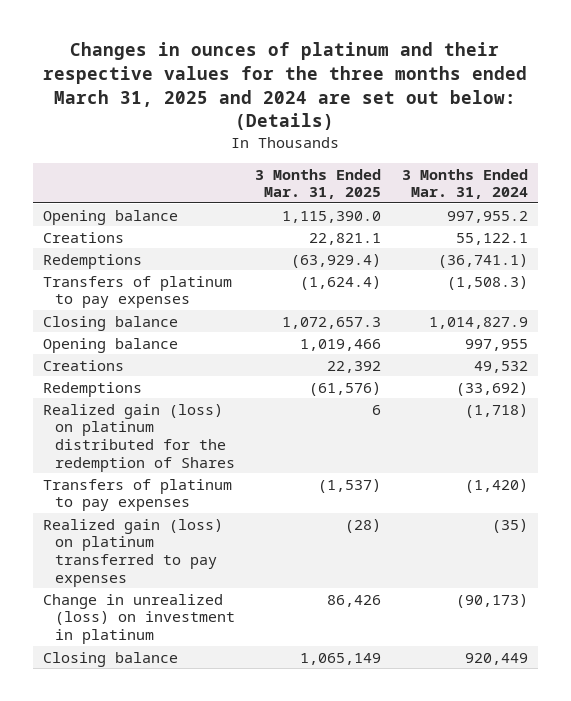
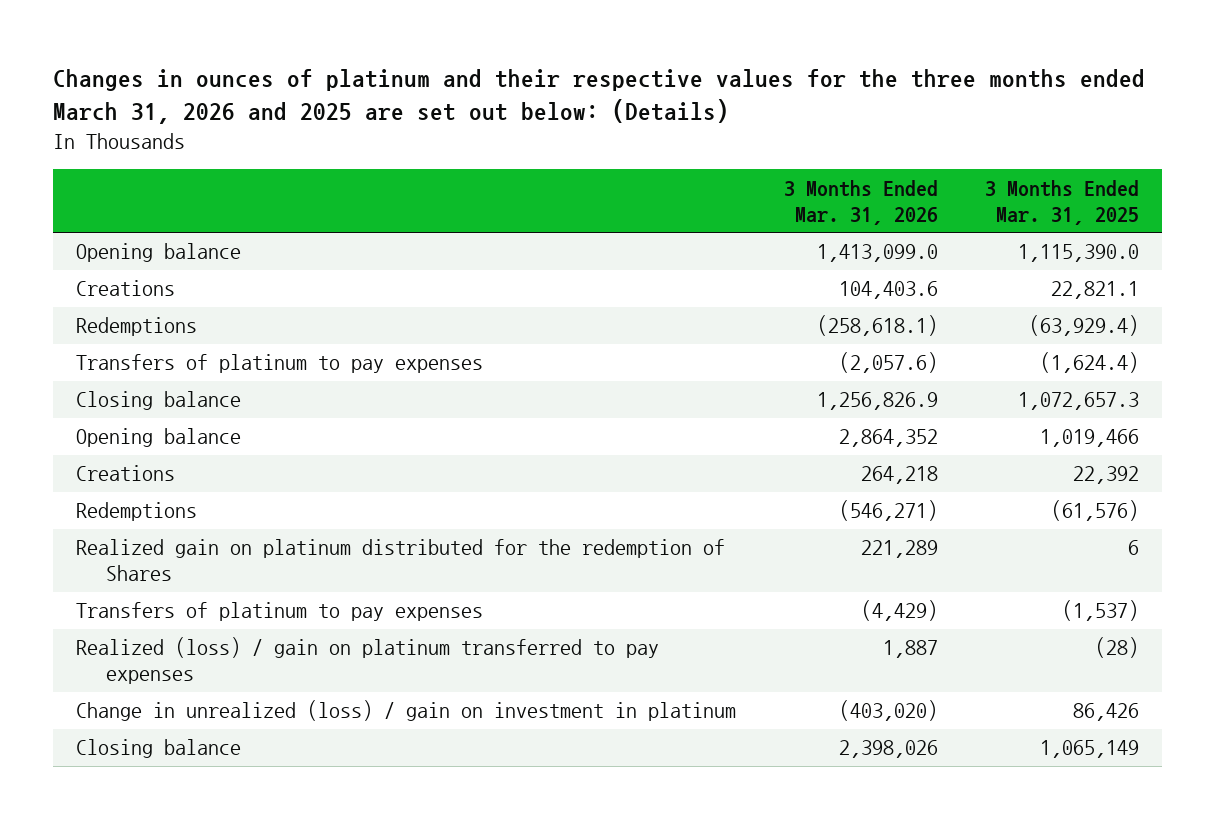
[43,42,528,131] Changes in ounces of platinum and their respective values for the three months ended March 31, 2025 and 2024 are set out below: (Details) -> [52,69,1145,125] Changes in ounces of platinum and their respective values for the three months ended March 31, 2026 and 2025 are set out below: (Details)
[401,168,528,200] 3 Months Ended Mar. 31, 2024 -> none
none -> [783,179,938,225] 3 Months Ended Mar. 31, 2026
[42,403,235,472] Realized gain (loss) on platinum distributed for the redemption of Shares -> [76,539,726,582] Realized gain on platinum distributed for the redemption of Shares
[42,518,223,587] Realized gain (loss) on platinum transferred to pay expenses -> [76,637,660,685] Realized (loss) / gain on platinum transferred to pay expenses
[42,593,235,644] Change in unrealized (loss) on investment in platinum -> [76,700,737,722] Change in unrealized (loss) / gain on investment in platinum

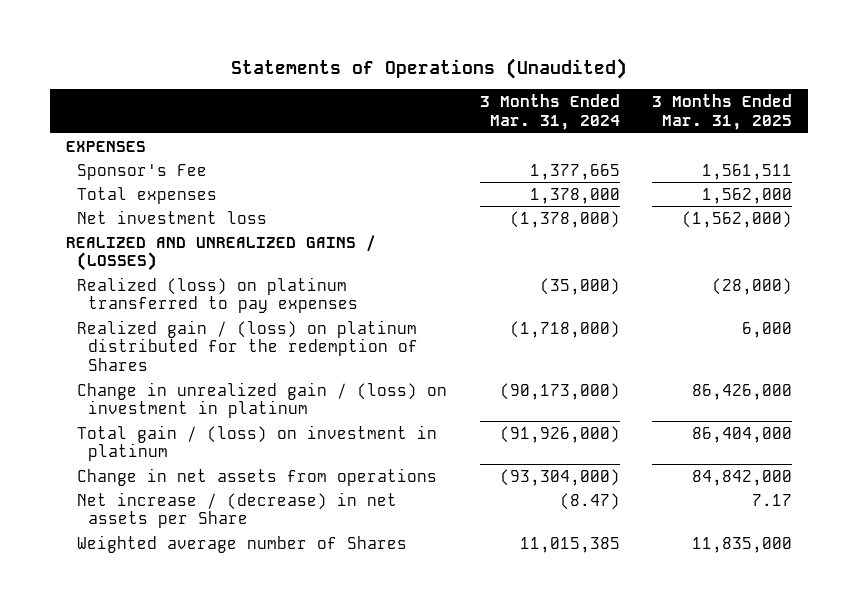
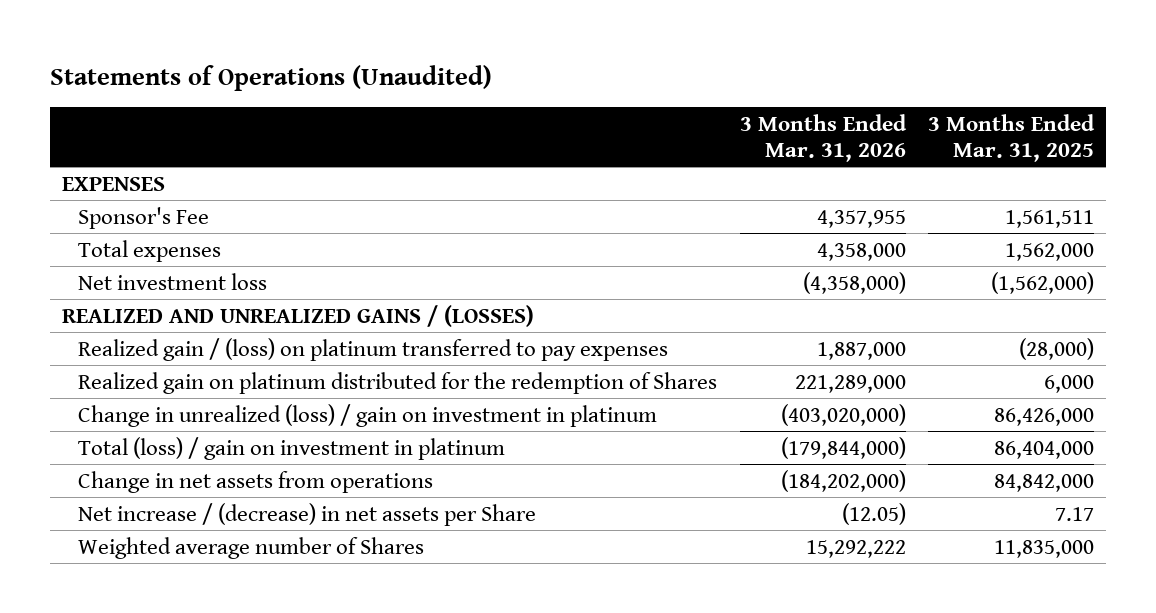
[479,94,620,130] 3 Months Ended Mar. 31, 2024 -> none
none -> [739,113,907,162] 3 Months Ended Mar. 31, 2026
[77,276,359,314] Realized (loss) on platinum transferred to pay expenses -> [78,337,669,361] Realized gain / (loss) on platinum transferred to pay expenses
[77,319,419,372] Realized gain / (loss) on platinum distributed for the redemption of Shares -> [78,371,718,394] Realized gain on platinum distributed for the redemption of Shares
[77,381,448,419] Change in unrealized gain / (loss) on investment in platinum -> [78,403,658,427] Change in unrealized (loss) / gain on investment in platinum
[77,424,438,462] Total gain / (loss) on investment in platinum -> [78,436,506,460] Total (loss) / gain on investment in platinum

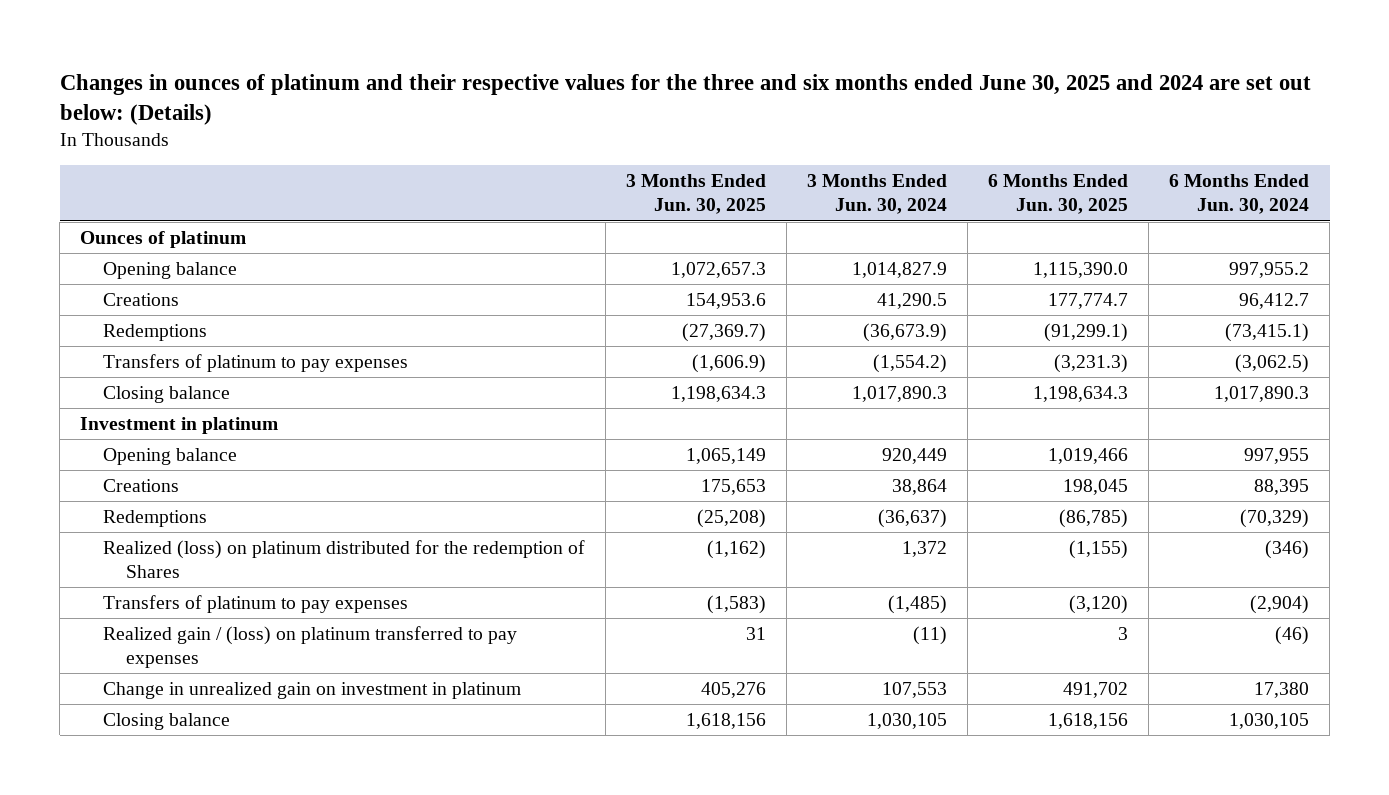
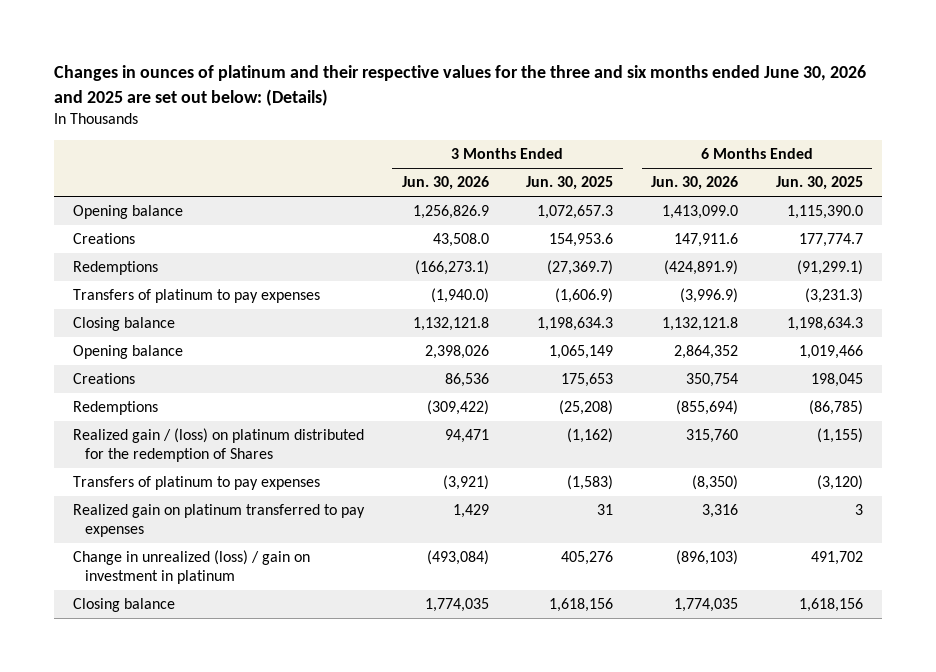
[59,73,1311,125] Changes in ounces of platinum and their respective values for the three and six months ended June 30, 2025 and 2024 are set out below: (Details) -> [53,65,866,106] Changes in ounces of platinum and their respective values for the three and six months ended June 30, 2026 and 2025 are set out below: (Details)
[807,174,948,215] 3 Months Ended Jun. 30, 2024 -> none
[1169,174,1310,215] 6 Months Ended Jun. 30, 2024 -> none
none -> [401,176,489,191] Jun. 30, 2026
none -> [651,176,739,191] Jun. 30, 2026
[80,230,247,248] Ounces of platinum -> none
[80,416,279,434] Investment in platinum -> none
[103,539,586,579] Realized (loss) on platinum distributed for the redemption of Shares -> [72,428,364,462] Realized gain / (loss) on platinum distributed for the redemption of Shares
[103,625,518,669] Realized gain / (loss) on platinum transferred to pay expenses -> [72,504,365,537] Realized gain on platinum transferred to pay expenses
[103,681,522,699] Change in unrealized gain on investment in platinum -> [72,550,310,584] Change in unrealized (loss) / gain on investment in platinum

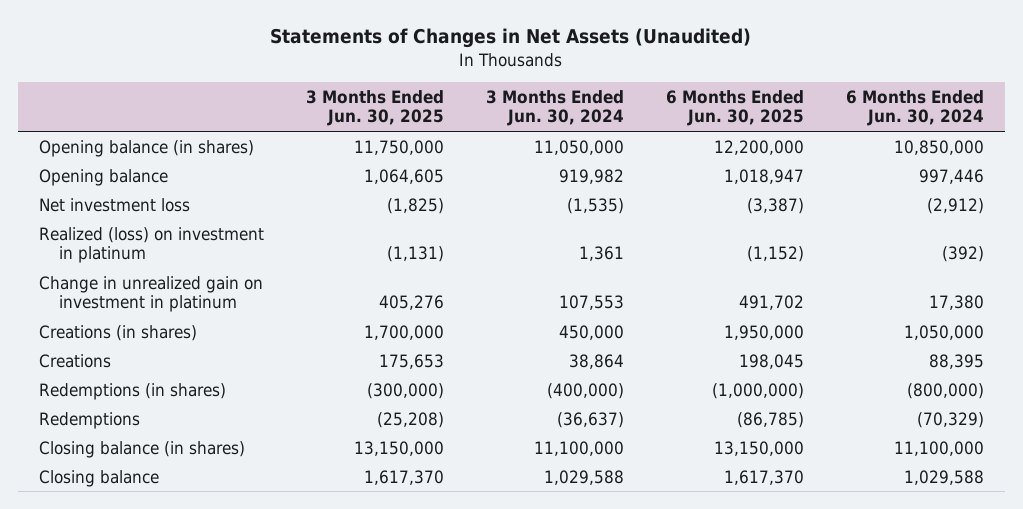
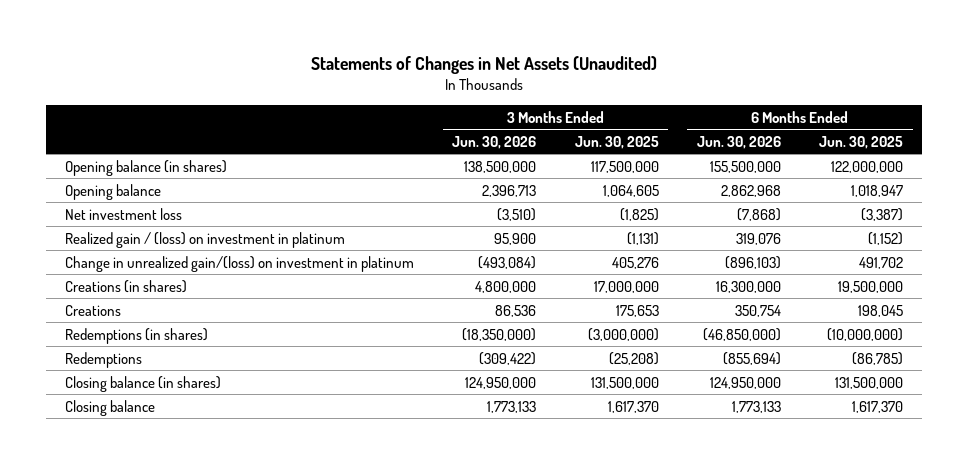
[485,89,624,127] 3 Months Ended Jun. 30, 2024 -> none
[846,89,985,127] 6 Months Ended Jun. 30, 2024 -> none
none -> [452,135,537,149] Jun. 30, 2026
none -> [696,135,781,149] Jun. 30, 2026
[353,139,444,155] 11,750,000 -> [590,160,659,173] 117,500,000
[714,139,805,155] 12,200,000 -> [831,160,904,173] 122,000,000
[38,226,264,264] Realized (loss) on investment in platinum -> [65,231,346,248] Realized gain / (loss) on investment in platinum
[38,275,263,313] Change in unrealized gain on investment in platinum -> [65,255,415,272] Change in unrealized gain/(loss) on investment in platinum
[363,324,444,340] 1,700,000 -> [593,280,659,293] 17,000,000
[724,324,805,340] 1,950,000 -> [838,280,904,293] 19,500,000
[366,382,444,399] (300,000) -> [587,327,659,341] (3,000,000)
[712,382,805,399] (1,000,000) -> [827,327,904,341] (10,000,000)
[353,440,444,456] 13,150,000 -> [590,376,659,389] 131,500,000
[714,440,805,456] 13,150,000 -> [835,376,904,389] 131,500,000

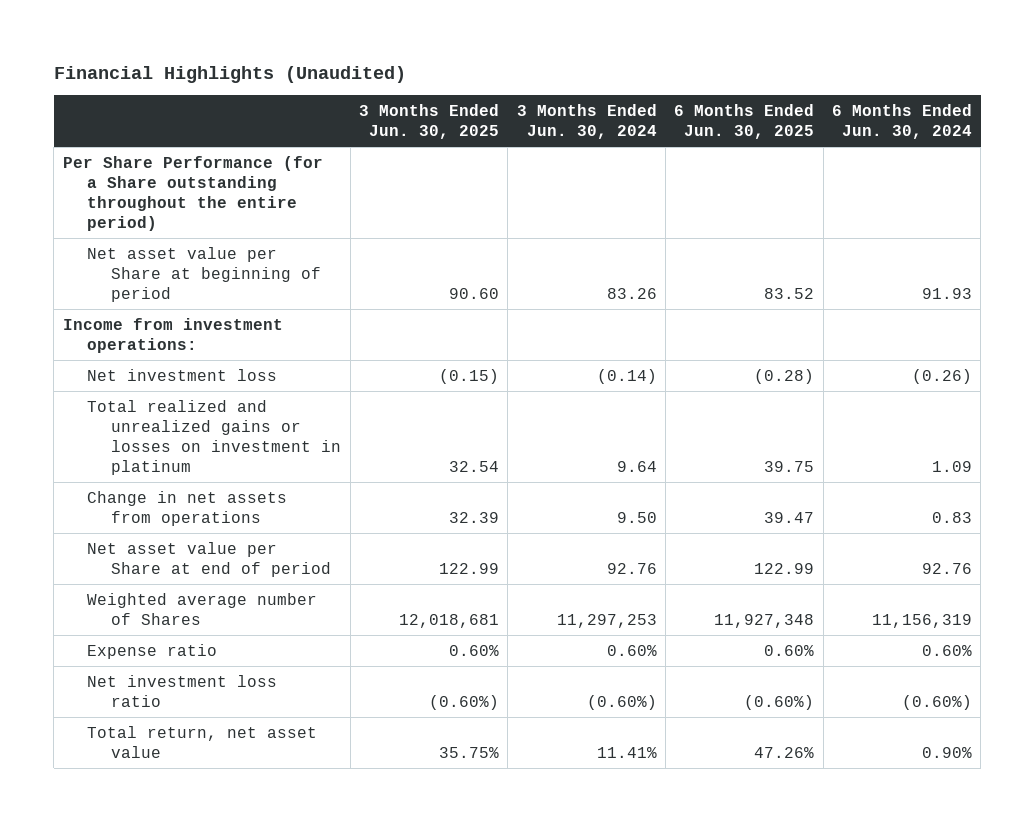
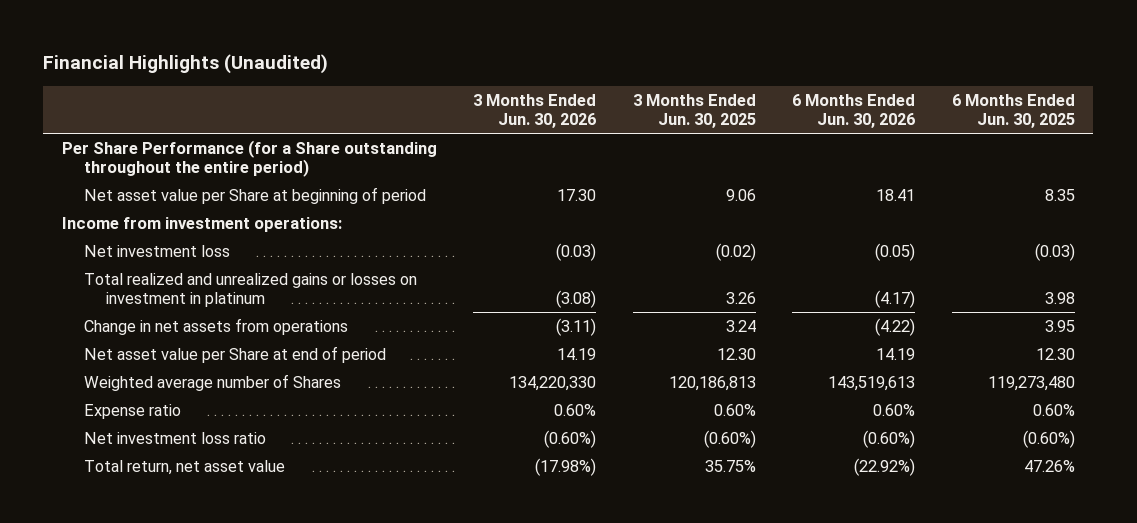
[516,103,657,139] 3 Months Ended Jun. 30, 2024 -> none
[831,103,972,139] 6 Months Ended Jun. 30, 2024 -> none
none -> [473,93,597,129] 3 Months Ended Jun. 30, 2026
none -> [792,93,916,129] 6 Months Ended Jun. 30, 2026
[448,287,499,299] 90.60 -> [725,188,756,201] 9.06
[764,287,815,299] 83.52 -> [1045,188,1076,201] 8.35
[438,368,499,384] (0.15) -> [715,242,756,261] (0.02)
[754,368,815,384] (0.28) -> [1035,242,1076,261] (0.03)
[448,461,499,473] 32.54 -> [725,292,756,305] 3.26
[764,461,815,473] 39.75 -> [1045,292,1076,305] 3.98
[448,511,499,523] 32.39 -> [725,319,756,332] 3.24
[764,511,815,523] 39.47 -> [1045,319,1076,332] 3.95
[438,562,499,574] 122.99 -> [716,347,756,360] 12.30
[754,562,815,574] 122.99 -> [1036,347,1076,360] 12.30
[398,613,499,628] 12,018,681 -> [668,375,756,391] 120,186,813
[714,613,815,628] 11,927,348 -> [988,375,1076,391] 119,273,480

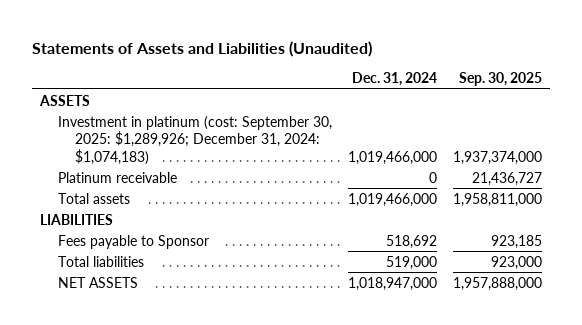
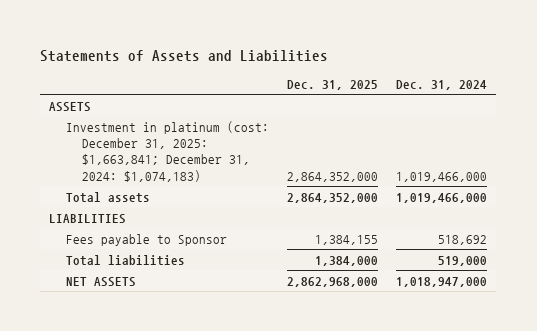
[32,40,373,57] Statements of Assets and Liabilities (Unaudited) -> [40,50,329,63] Statements of Assets and Liabilities
[458,72,542,87] Sep. 30, 2025 -> none
none -> [287,79,379,90] Dec. 31, 2025
[57,171,177,183] Platinum receivable -> none
[57,115,332,165] Investment in platinum (cost: September 30, 2025: $1,289,926; December 31, 2024: $1,074,183) -> [65,120,269,182] Investment in platinum (cost: December 31, 2025: $1,663,841; December 31, 2024: $1,074,183)

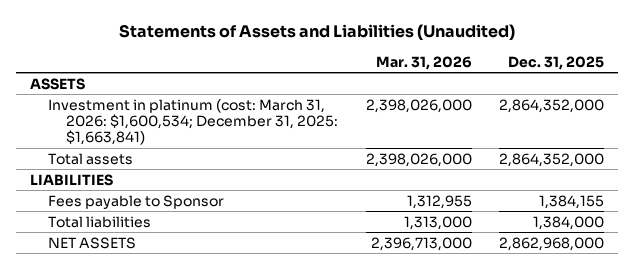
[40,50,329,63] Statements of Assets and Liabilities -> [118,24,515,41] Statements of Assets and Liabilities (Unaudited)
[396,79,488,90] Dec. 31, 2024 -> none
none -> [375,55,472,70] Mar. 31, 2026
[65,120,269,182] Investment in platinum (cost: December 31, 2025: $1,663,841; December 31, 2024: $1,074,183) -> [47,98,339,146] Investment in platinum (cost: March 31, 2026: $1,600,534; December 31, 2025: $1,663,841)

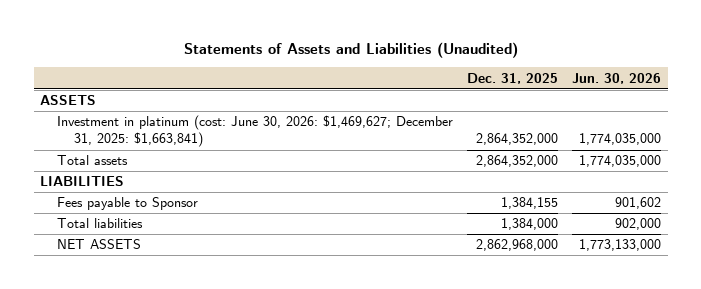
[375,55,472,70] Mar. 31, 2026 -> none
none -> [571,72,661,84] Jun. 30, 2026
[47,98,339,146] Investment in platinum (cost: March 31, 2026: $1,600,534; December 31, 2025: $1,663,841) -> [57,115,454,148] Investment in platinum (cost: June 30, 2026: $1,469,627; December 31, 2025: $1,663,841)

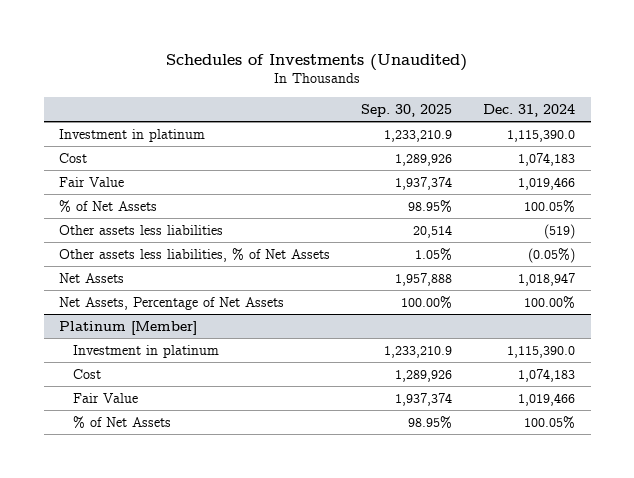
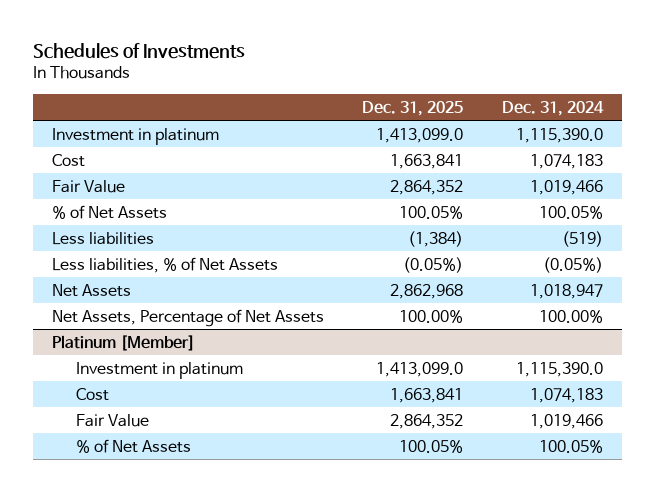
[166,53,468,71] Schedules of Investments (Unaudited) -> [33,43,246,60] Schedules of Investments
[361,103,453,117] Sep. 30, 2025 -> none
none -> [362,100,464,116] Dec. 31, 2025
[59,224,224,235] Other assets less liabilities -> [52,231,155,245] Less liabilities
[59,247,331,262] Other assets less liabilities, % of Net Assets -> [52,256,279,273] Less liabilities, % of Net Assets

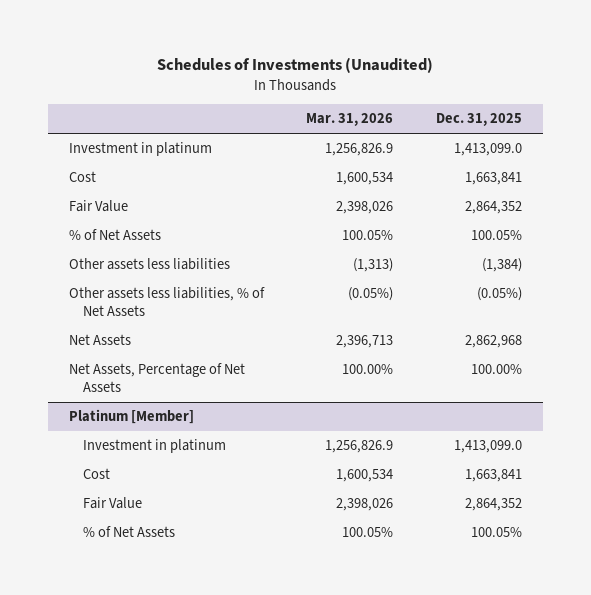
[33,43,246,60] Schedules of Investments -> [157,57,434,74] Schedules of Investments (Unaudited)
[501,100,604,116] Dec. 31, 2024 -> none
none -> [306,113,394,127] Mar. 31, 2026
[52,231,155,245] Less liabilities -> [69,258,231,271] Other assets less liabilities
[52,256,279,273] Less liabilities, % of Net Assets -> [69,287,266,317] Other assets less liabilities, % of Net Assets

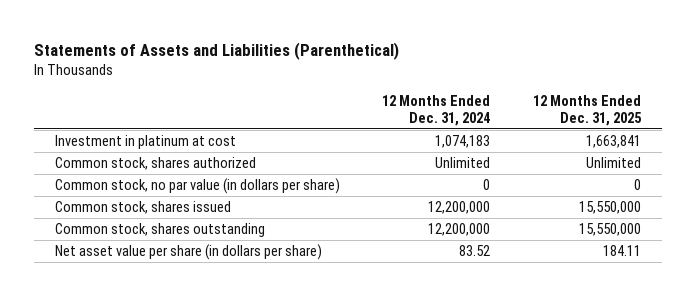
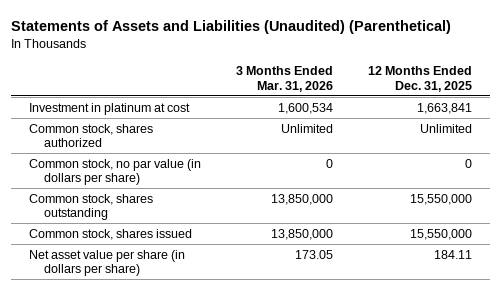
[33,42,399,61] Statements of Assets and Liabilities (Parenthetical) -> [11,19,452,34] Statements of Assets and Liabilities (Unaudited) (Parenthetical)
[382,94,491,126] 12 Months Ended Dec. 31, 2024 -> none
none -> [235,65,333,92] 3 Months Ended Mar. 31, 2026
[55,201,232,215] Common stock, shares issued -> [28,228,192,240] Common stock, shares issued

